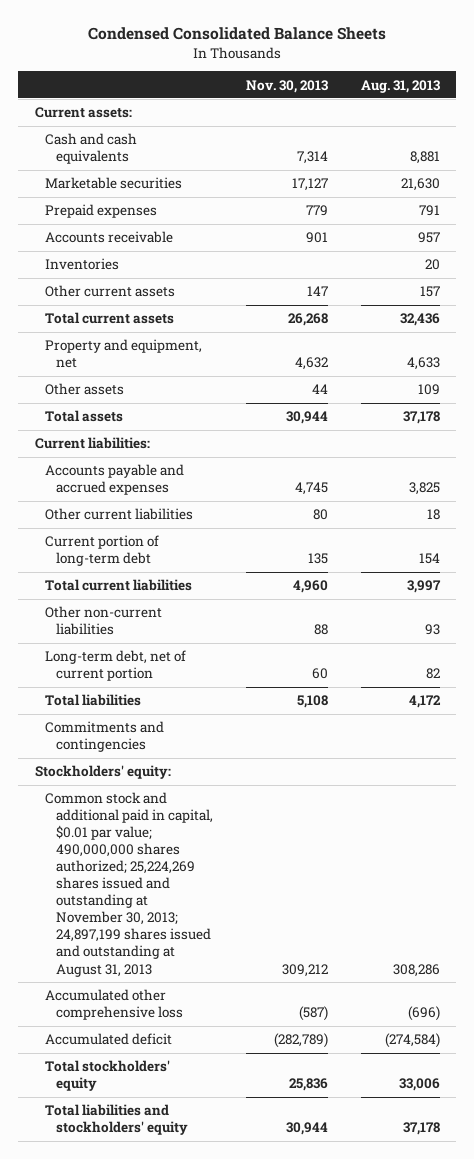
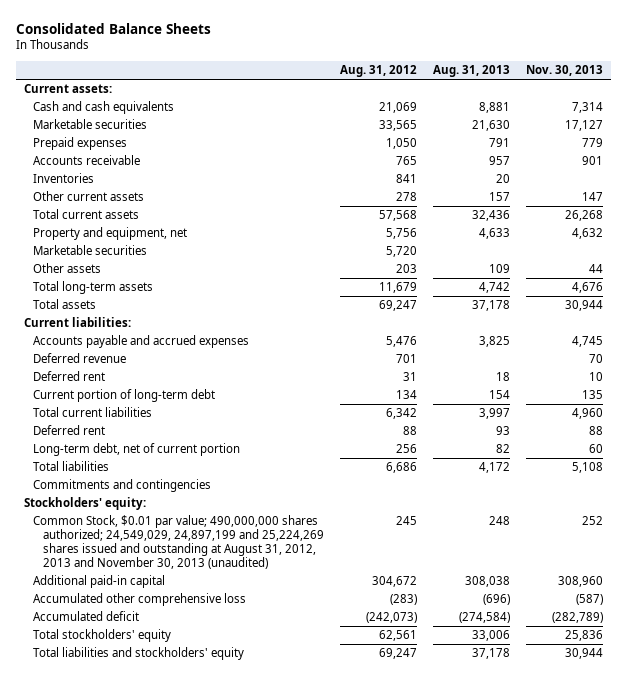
[88,27,387,41] Condensed Consolidated Balance Sheets -> [15,22,211,34] Consolidated Balance Sheets
none -> [339,65,417,78] Aug. 31, 2012
none -> [33,245,148,256] Marketable securities
none -> [33,281,154,295] Total long-term assets
[45,508,194,521] Other current liabilities -> none
none -> [33,353,127,364] Deferred revenue
none -> [33,371,106,382] Deferred rent
[45,606,163,636] Other non-current liabilities -> [33,425,106,436] Deferred rent
[45,792,214,977] Common stock and additional paid in capital, $0.01 par value; 490,000,000 shares authorized; 25,224,269 shares issued and outstanding at November 30, 2013; 24,897,199 shares issued and outstanding at August 31, 2013 -> [33,515,324,570] Common Stock, $0.01 par value; 490,000,000 shares authorized; 24,549,029, 24,897,199 and 25,224,269 shares issued and outstanding at August 31, 2012, 2013 and November 30, 2013 (unaudited)
[282,963,329,977] 309,212 -> [581,516,603,526] 252
[392,963,440,977] 308,286 -> [488,516,510,526] 248
none -> [33,575,166,589] Additional paid-in capital

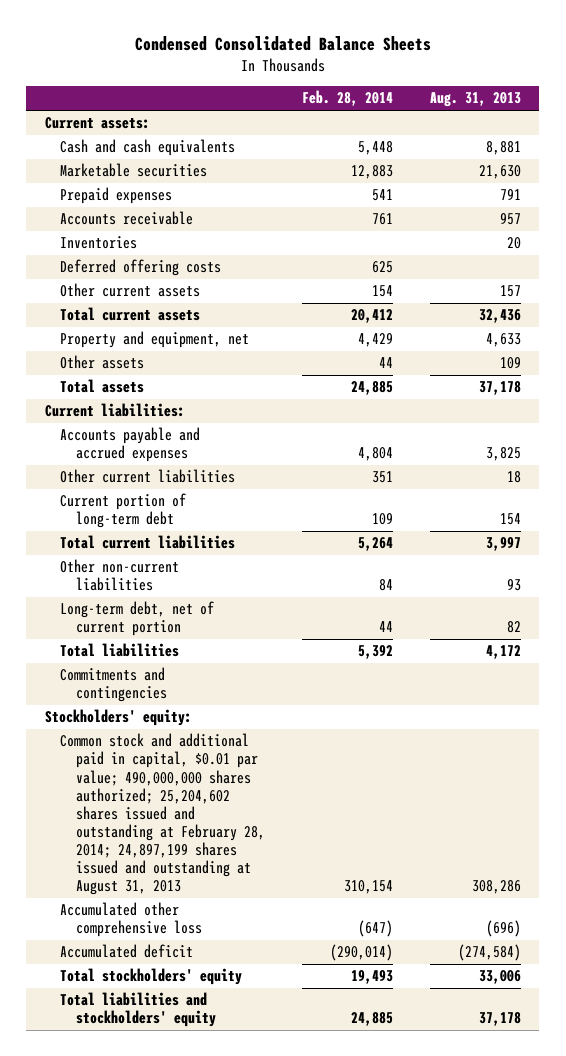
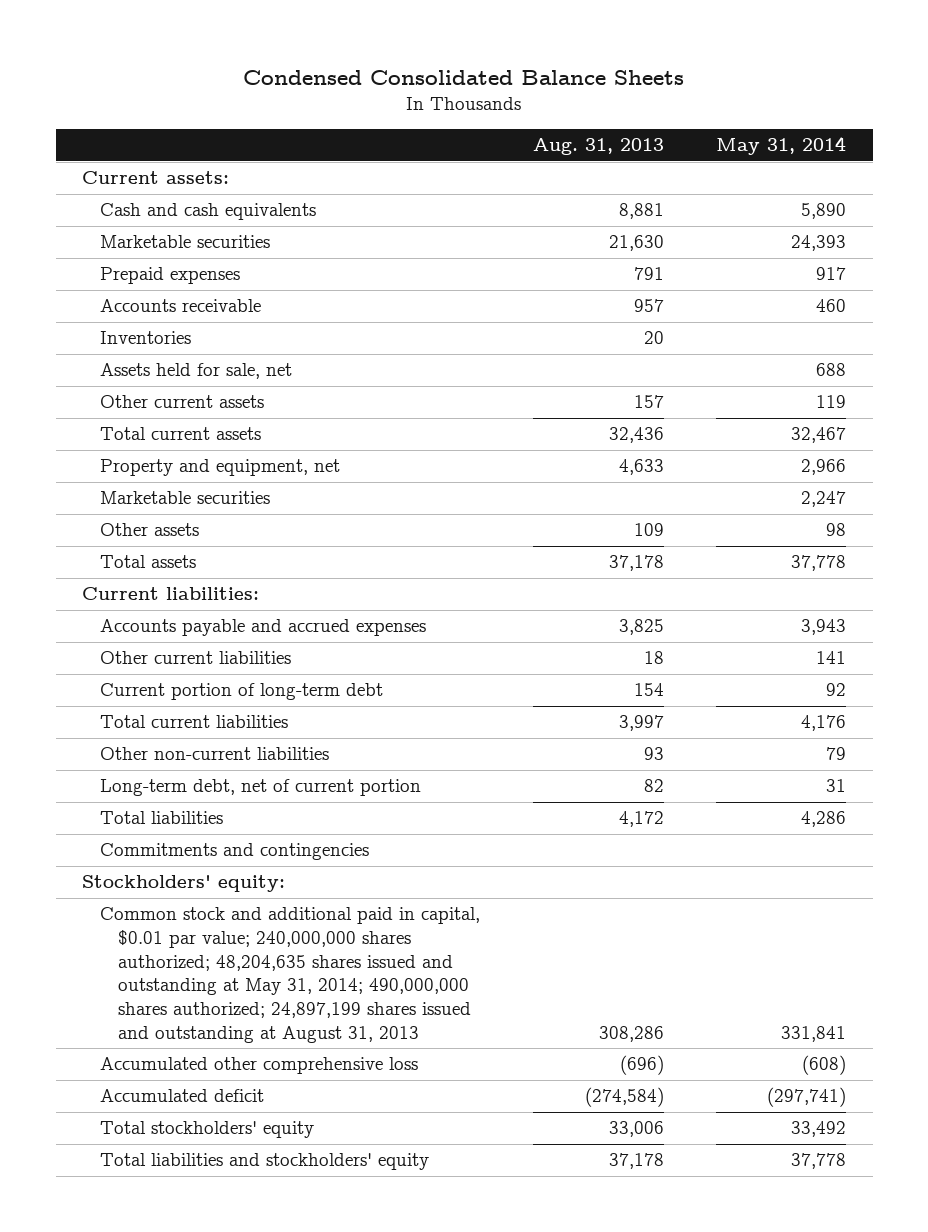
[301,90,393,107] Feb. 28, 2014 -> none
none -> [716,136,847,156] May 31, 2014
[60,259,222,277] Deferred offering costs -> none
none -> [99,363,292,380] Assets held for sale, net
none -> [99,491,270,505] Marketable securities
[60,733,265,896] Common stock and additional paid in capital, $0.01 par value; 490,000,000 shares authorized; 25,204,602 shares issued and outstanding at February 28, 2014; 24,897,199 shares issued and outstanding at August 31, 2013 -> [99,907,480,1043] Common stock and additional paid in capital, $0.01 par value; 240,000,000 shares authorized; 48,204,635 shares issued and outstanding at May 31, 2014; 490,000,000 shares authorized; 24,897,199 shares issued and outstanding at August 31, 2013

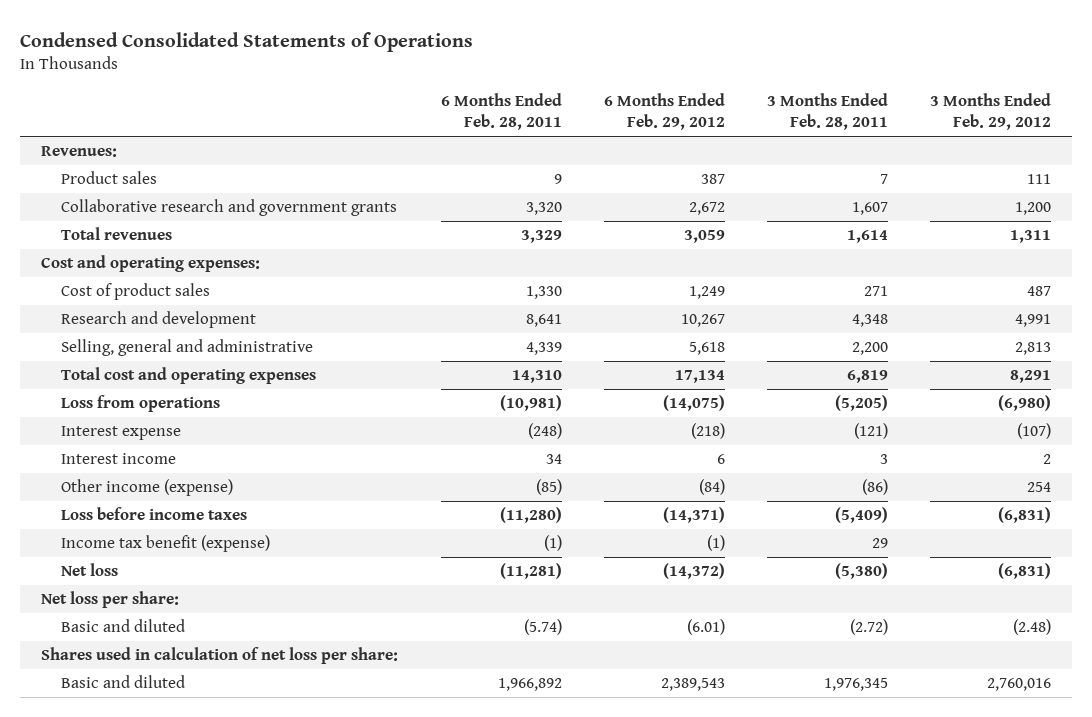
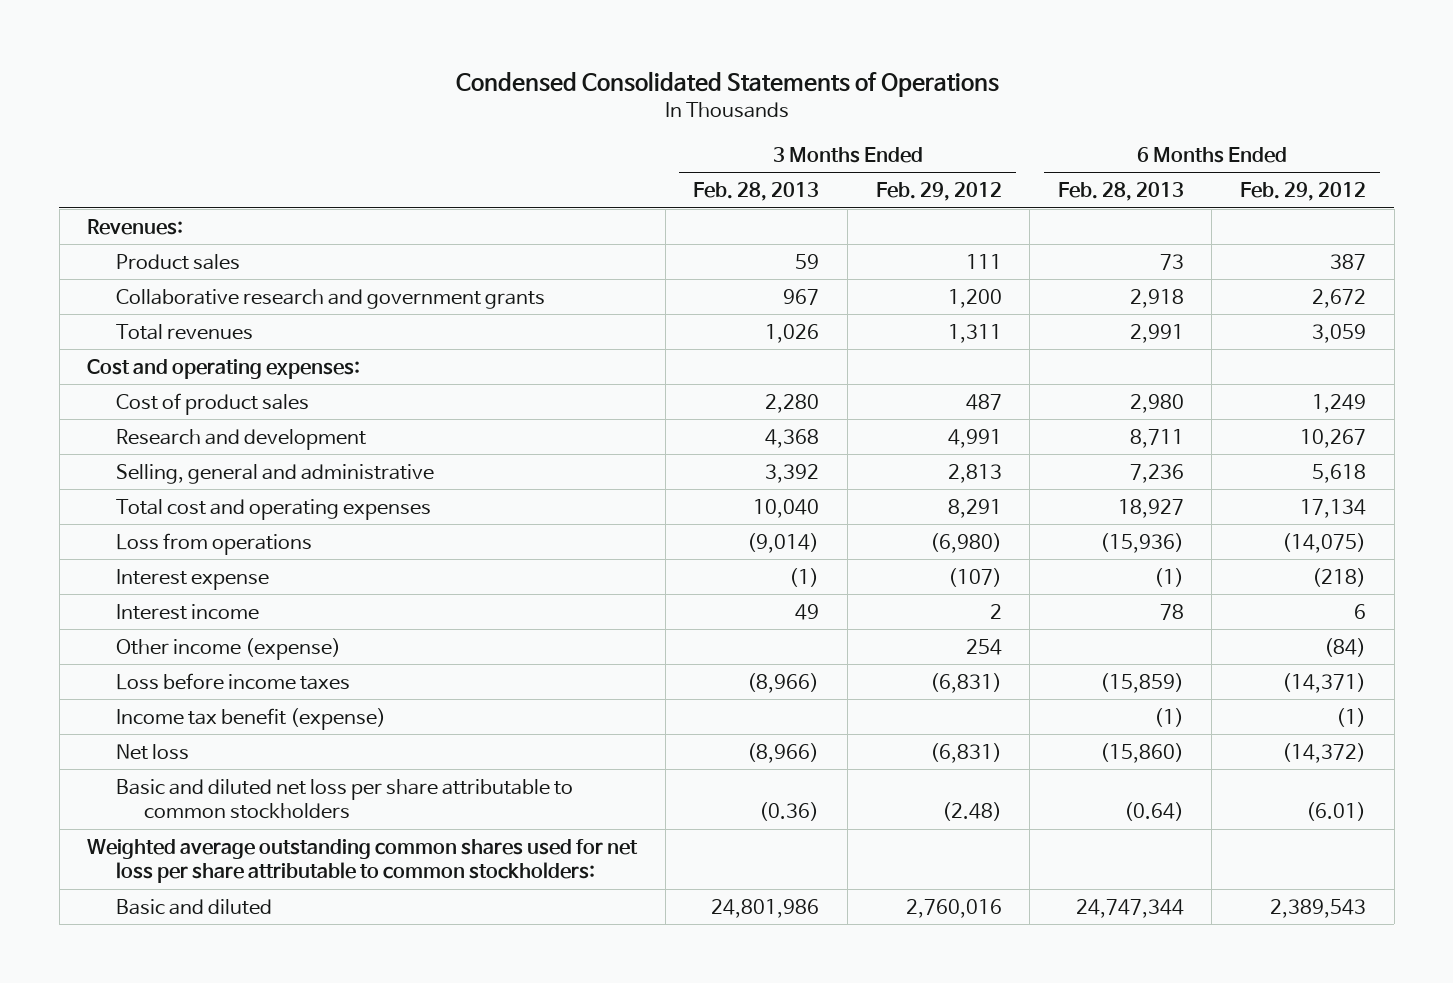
[440,92,562,131] 6 Months Ended Feb. 28, 2011 -> none
[766,92,888,131] 3 Months Ended Feb. 28, 2011 -> none
none -> [693,182,820,202] Feb. 28, 2013
none -> [1057,182,1184,202] Feb. 28, 2013
[41,591,180,609] Net loss per share: -> none
[60,619,185,633] Basic and diluted -> [115,778,573,820] Basic and diluted net loss per share attributable to common stockholders
[41,647,399,665] Shares used in calculation of net loss per share: -> [87,838,639,884] Weighted average outstanding common shares used for net loss per share attributable to common stockholders:

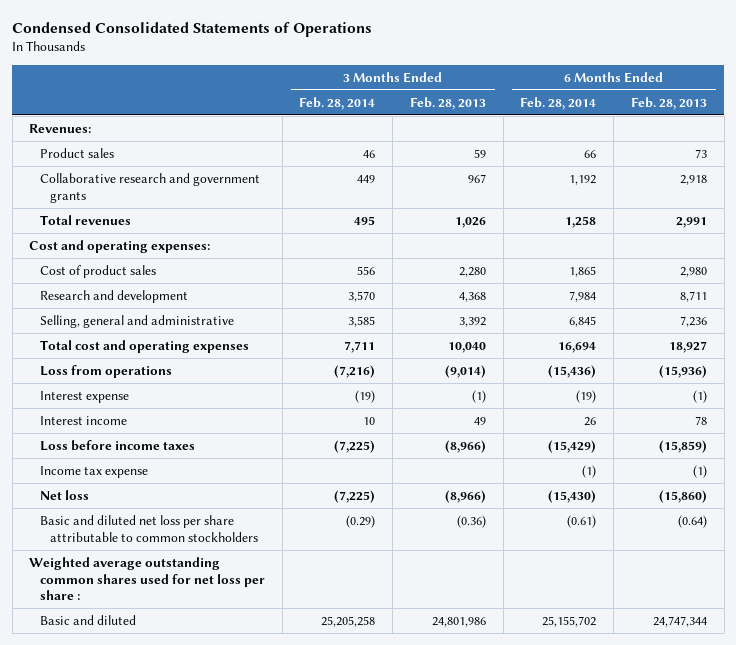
[875,182,1002,202] Feb. 29, 2012 -> none
[1240,182,1367,202] Feb. 29, 2012 -> none
none -> [299,96,376,110] Feb. 28, 2014
none -> [520,96,597,110] Feb. 28, 2014
[115,637,341,660] Other income (expense) -> none
[115,707,386,730] Income tax benefit (expense) -> [39,465,148,478] Income tax expense
[87,838,639,884] Weighted average outstanding common shares used for net loss per share attributable to common stockholders: -> [29,556,265,601] Weighted average outstanding common shares used for net loss per share :

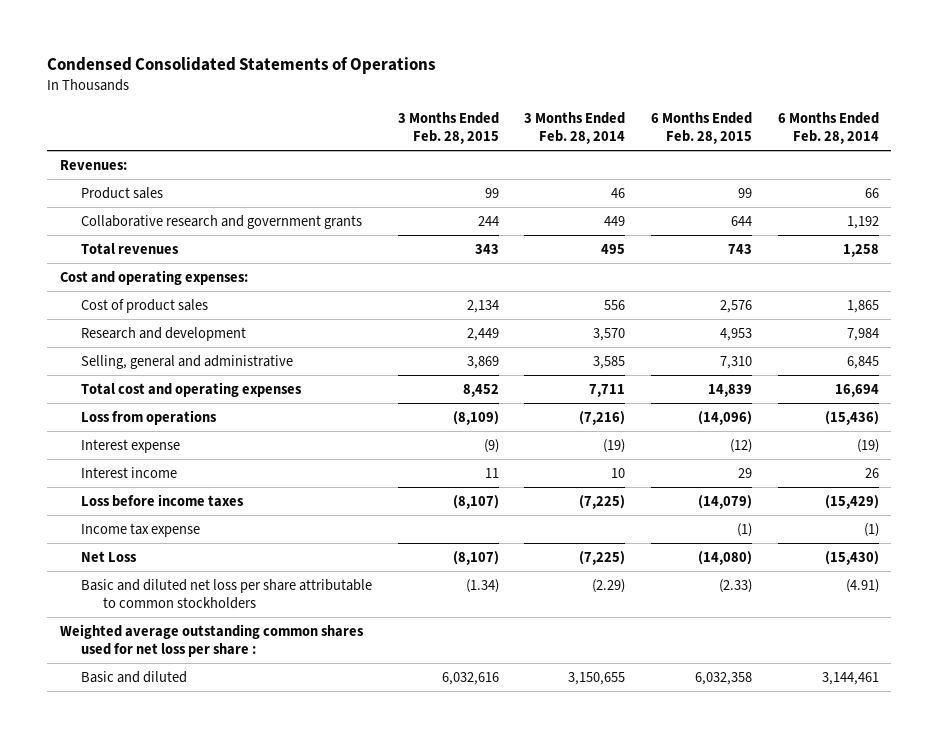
[409,96,486,110] Feb. 28, 2013 -> none
[631,96,708,110] Feb. 28, 2013 -> none
none -> [397,111,499,145] 3 Months Ended Feb. 28, 2015
none -> [650,111,752,145] 6 Months Ended Feb. 28, 2015
[39,489,89,500] Net loss -> [81,550,138,562] Net Loss
[346,514,376,528] (0.29) -> [592,578,626,593] (2.29)
[567,514,597,528] (0.61) -> [845,578,879,593] (4.91)
[321,615,376,627] 25,205,258 -> [568,671,626,685] 3,150,655
[542,615,597,627] 25,155,702 -> [821,671,879,685] 3,144,461

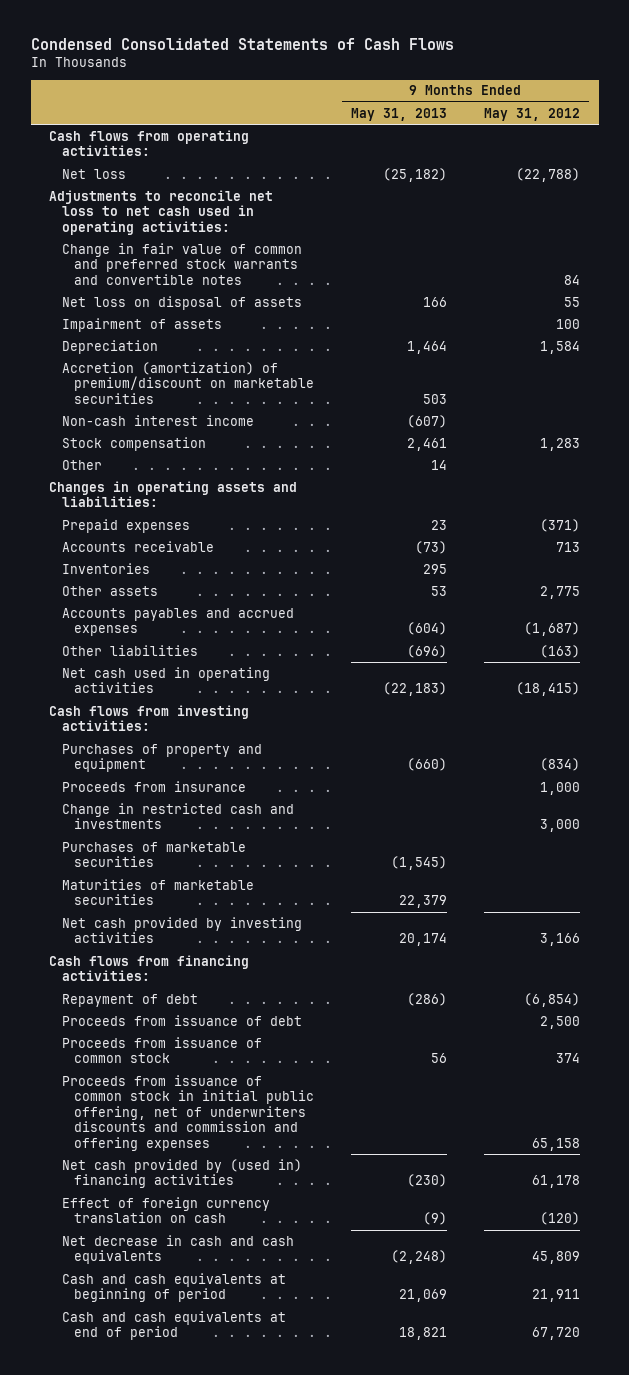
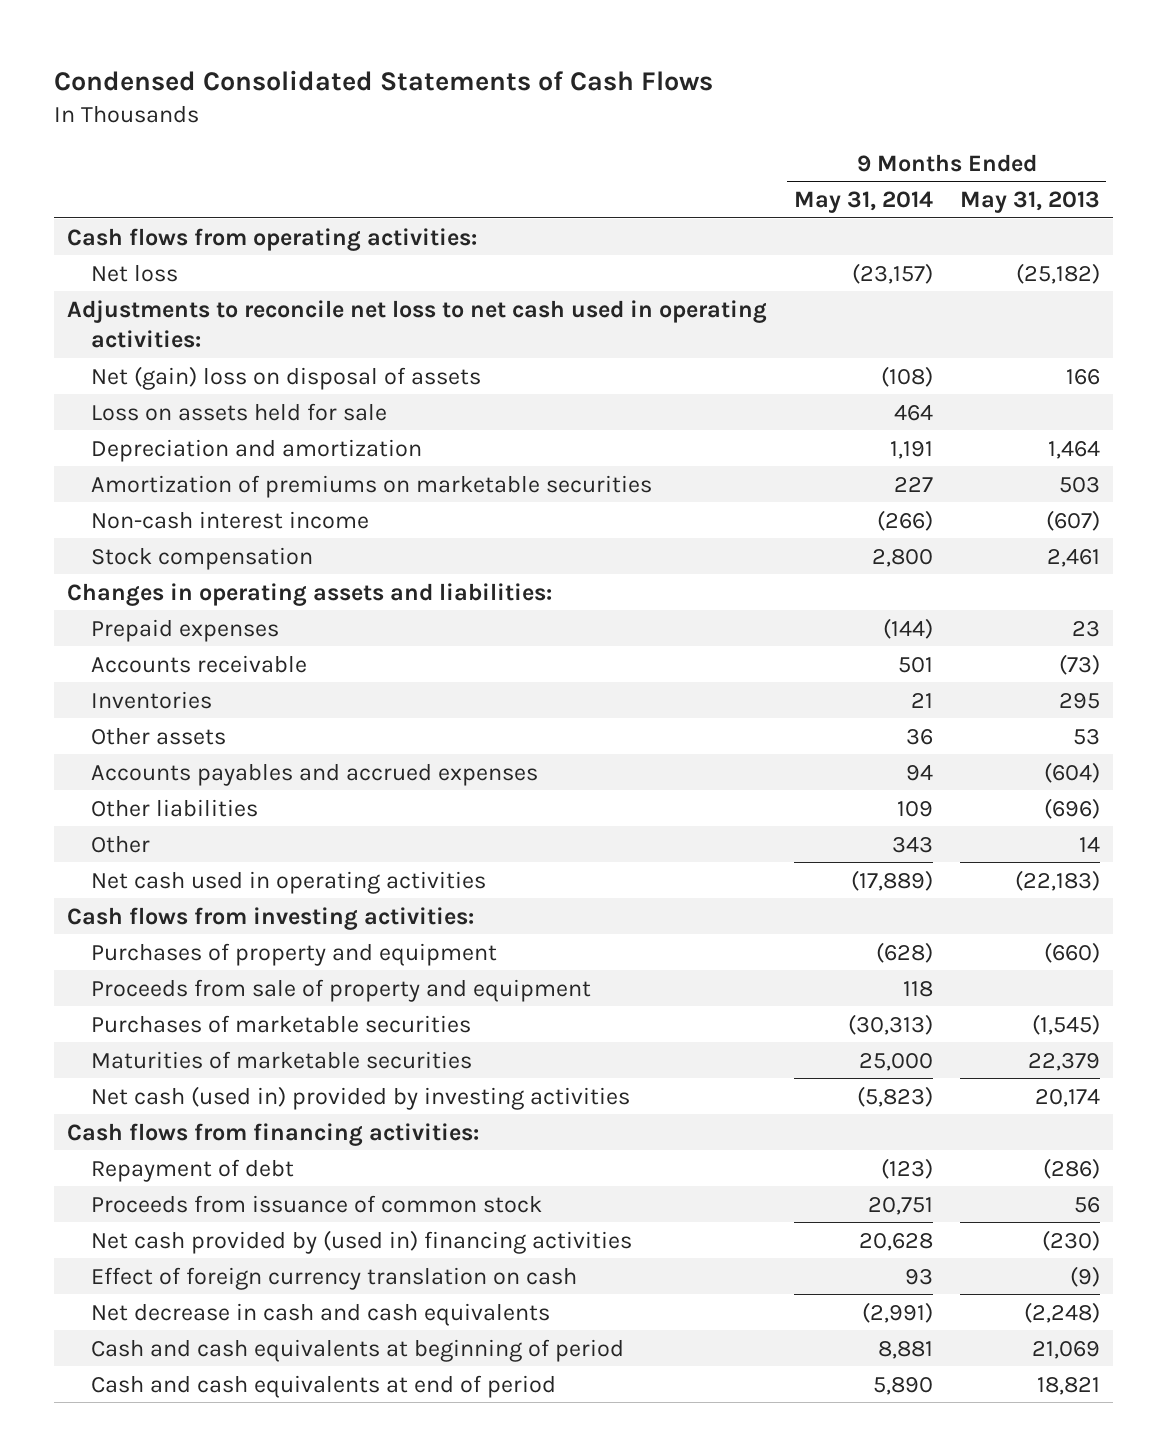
[483,107,580,121] May 31, 2012 -> none
none -> [793,191,933,214] May 31, 2014
[61,242,302,285] Change in fair value of common and preferred stock warrants and convertible notes -> none
[61,317,222,332] Impairment of assets -> none
[61,295,302,310] Net loss on disposal of assets -> [90,365,481,390] Net (gain) loss on disposal of assets
none -> [90,402,387,421] Loss on assets held for sale
[61,339,158,354] Depreciation -> [90,438,422,462] Depreciation and amortization
[61,361,314,404] Accretion (amortization) of premium/discount on marketable securities -> [90,474,652,498] Amortization of premiums on marketable securities
[61,459,102,470] Other -> [90,834,150,853] Other
[61,780,246,792] Proceeds from insurance -> none
[61,802,294,830] Change in restricted cash and investments -> none
none -> [90,978,591,1002] Proceeds from sale of property and equipment
[61,916,302,944] Net cash provided by investing activities -> [90,1085,630,1110] Net cash (used in) provided by investing activities
[61,1014,302,1026] Proceeds from issuance of debt -> none
[61,1074,314,1151] Proceeds from issuance of common stock in initial public offering, net of underwriters discounts and commission and offering expenses -> none

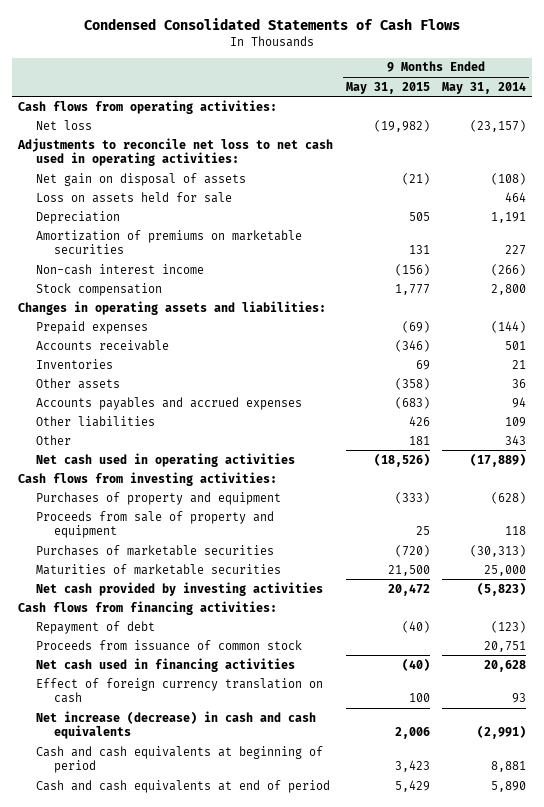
[959,191,1100,214] May 31, 2013 -> none
none -> [345,81,430,94] May 31, 2015
[90,365,481,390] Net (gain) loss on disposal of assets -> [36,172,247,186] Net gain on disposal of assets
[90,438,422,462] Depreciation and amortization -> [36,210,121,224] Depreciation
[90,1085,630,1110] Net cash (used in) provided by investing activities -> [36,581,324,596] Net cash provided by investing activities
[90,1229,632,1254] Net cash provided by (used in) financing activities -> [36,657,296,672] Net cash used in financing activities
[90,1302,550,1326] Net decrease in cash and cash equivalents -> [36,710,317,740] Net increase (decrease) in cash and cash equivalents

